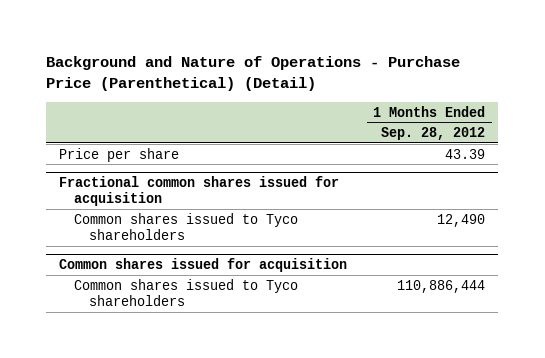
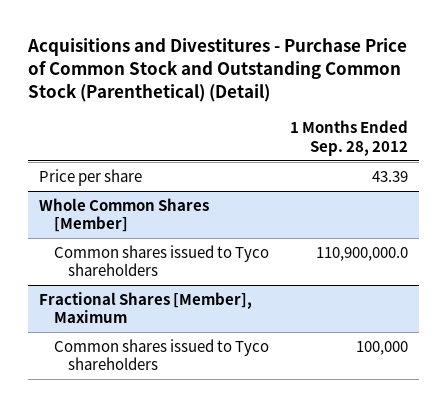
[46,56,461,92] Background and Nature of Operations - Purchase Price (Parenthetical) (Detail) -> [27,37,408,103] Acquisitions and Divestitures - Purchase Price of Common Stock and Outstanding Common Stock (Parenthetical) (Detail)
[59,175,340,207] Fractional common shares issued for acquisition -> none
[59,257,348,272] Common shares issued for acquisition -> none
none -> [39,197,210,233] Whole Common Shares [Member]
[437,213,486,227] 12,490 -> [316,246,409,261] 110,900,000.0
none -> [39,291,253,324] Fractional Shares [Member], Maximum
[397,279,486,293] 110,886,444 -> [356,340,409,355] 100,000

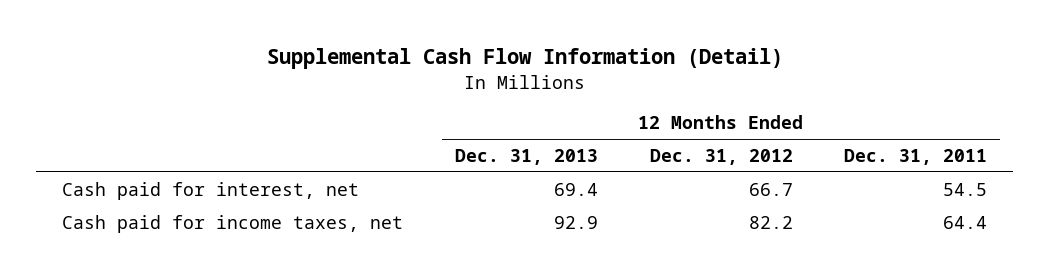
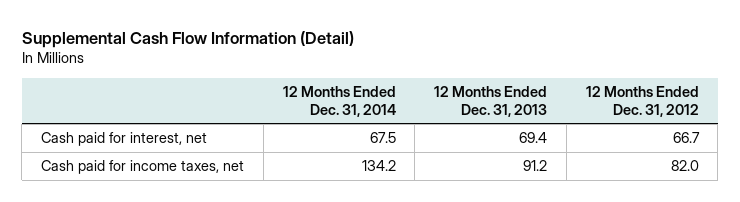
[844,148,988,165] Dec. 31, 2011 -> none
none -> [282,85,396,117] 12 Months Ended Dec. 31, 2014
[553,215,598,229] 92.9 -> [523,160,548,172] 91.2
[748,215,793,229] 82.2 -> [670,160,699,172] 82.0

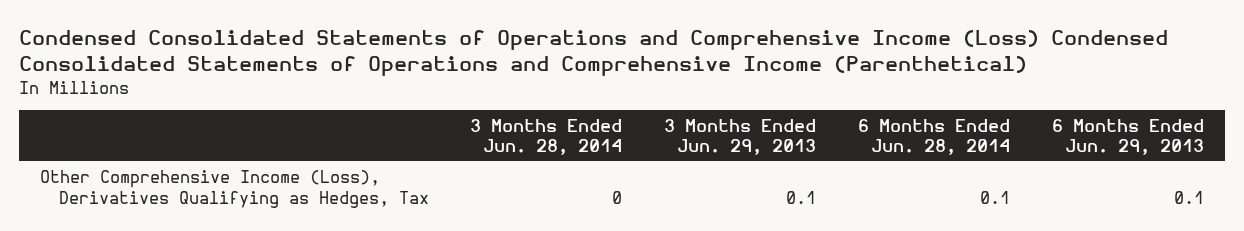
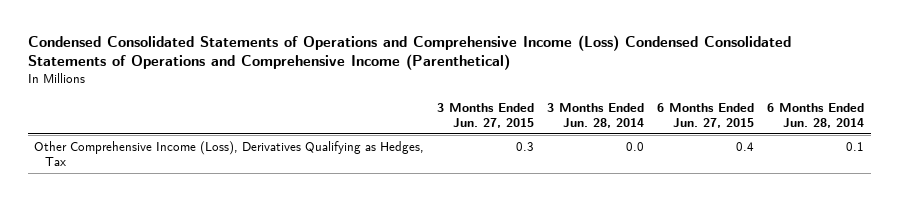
[664,118,817,156] 3 Months Ended Jun. 29, 2013 -> none
[1051,118,1204,156] 6 Months Ended Jun. 29, 2013 -> none
none -> [437,102,535,128] 3 Months Ended Jun. 27, 2015
none -> [657,102,755,128] 6 Months Ended Jun. 27, 2015
[612,190,623,204] 0 -> [626,141,645,151] 0.0

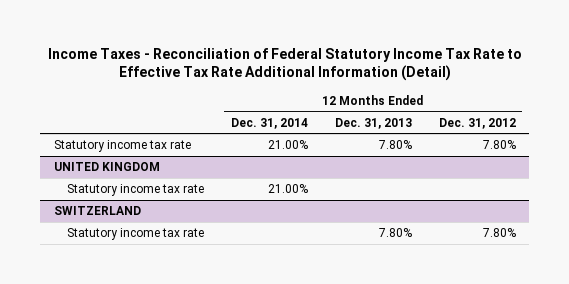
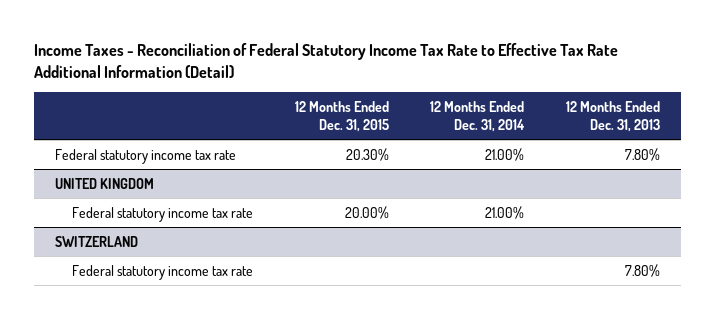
[438,117,516,129] Dec. 31, 2012 -> none
none -> [294,101,389,132] 12 Months Ended Dec. 31, 2015
[53,140,191,153] Statutory income tax rate -> [55,148,237,164] Federal statutory income tax rate
[67,184,205,197] Statutory income tax rate -> [72,206,254,222] Federal statutory income tax rate
[67,228,205,241] Statutory income tax rate -> [72,264,254,280] Federal statutory income tax rate

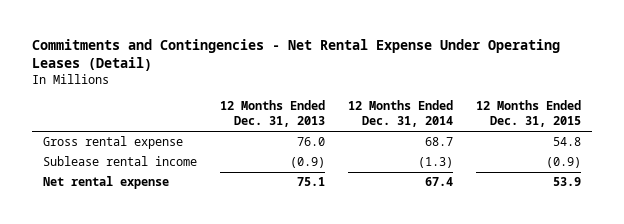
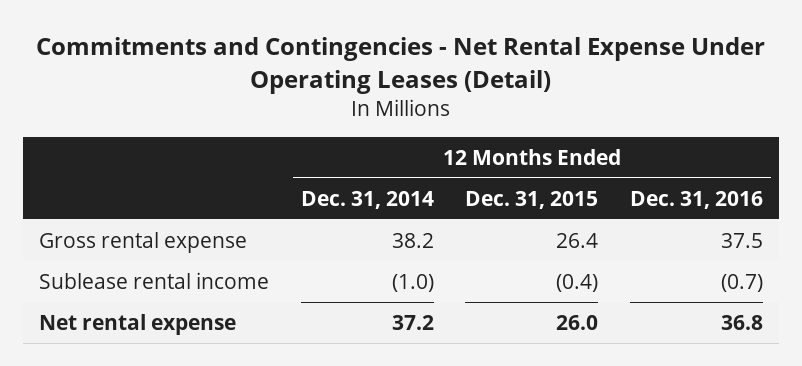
[219,100,325,128] 12 Months Ended Dec. 31, 2013 -> none
none -> [630,190,764,209] Dec. 31, 2016
[424,137,453,147] 68.7 -> [391,232,434,248] 38.2
[552,137,581,147] 54.8 -> [556,232,599,248] 26.4
[417,157,453,169] (1.3) -> [391,273,434,292] (1.0)
[545,157,581,169] (0.9) -> [556,273,599,292] (0.4)
[424,177,453,187] 67.4 -> [391,314,434,330] 37.2
[552,177,581,187] 53.9 -> [556,314,599,330] 26.0

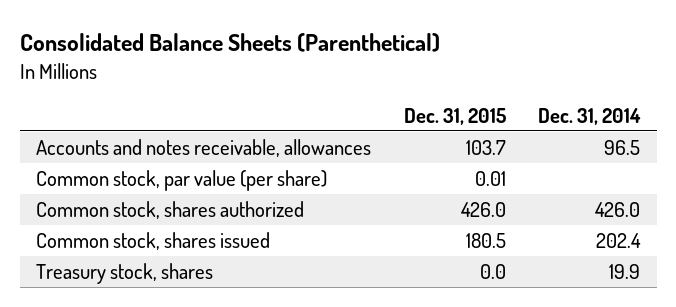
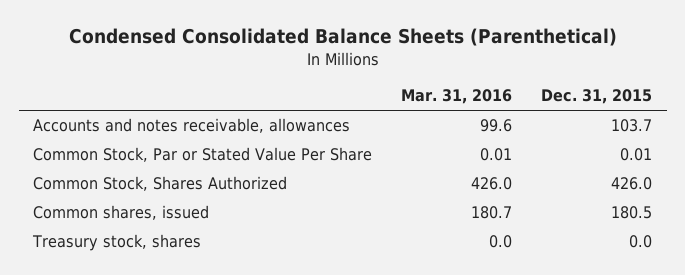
[19,33,440,53] Consolidated Balance Sheets (Parenthetical) -> [68,28,617,47] Condensed Consolidated Balance Sheets (Parenthetical)
[538,107,642,125] Dec. 31, 2014 -> none
none -> [401,89,513,105] Mar. 31, 2016
[35,169,327,191] Common stock, par value (per share) -> [33,147,373,163] Common Stock, Par or Stated Value Per Share
[35,200,304,219] Common stock, shares authorized -> [33,176,288,192] Common Stock, Shares Authorized
[35,231,270,250] Common stock, shares issued -> [33,205,210,221] Common shares, issued

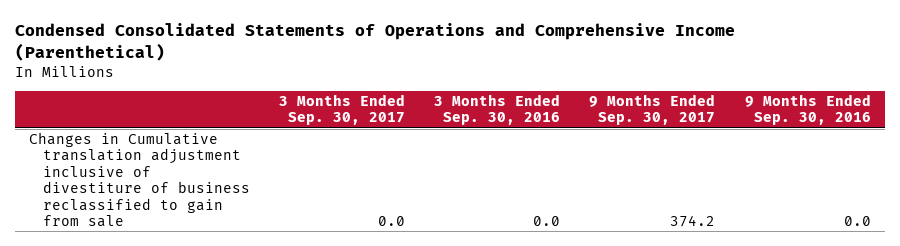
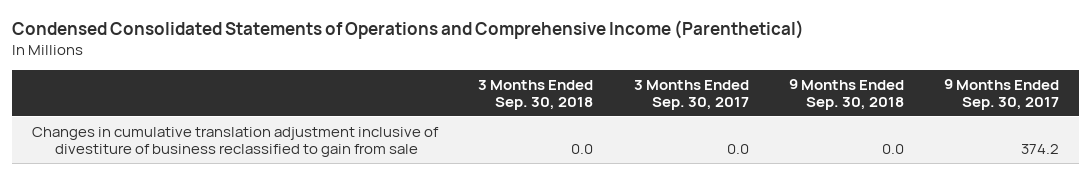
[434,93,561,126] 3 Months Ended Sep. 30, 2016 -> none
[744,93,871,126] 9 Months Ended Sep. 30, 2016 -> none
none -> [478,79,594,110] 3 Months Ended Sep. 30, 2018
none -> [788,78,904,110] 9 Months Ended Sep. 30, 2018
[29,132,251,227] Changes in Cumulative translation adjustment inclusive of divestiture of business reclassified to gain from sale -> [32,126,440,157] Changes in cumulative translation adjustment inclusive of divestiture of business reclassified to gain from sale

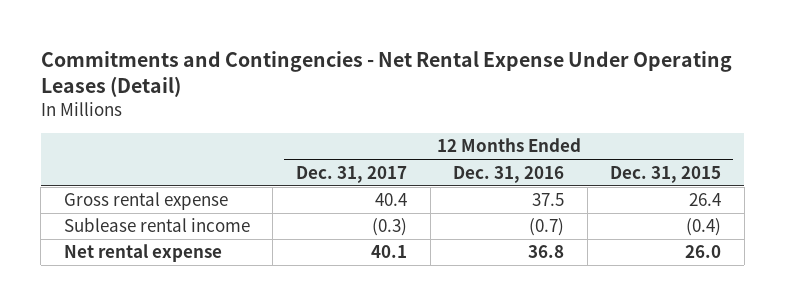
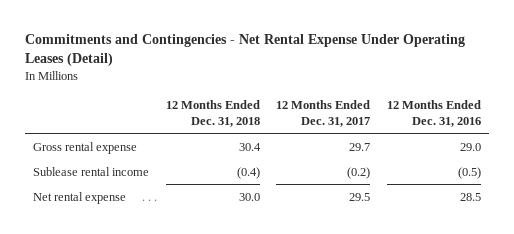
[610,165,722,183] Dec. 31, 2015 -> none
none -> [165,99,260,127] 12 Months Ended Dec. 31, 2018
[374,193,407,207] 40.4 -> [349,142,371,151] 29.7
[532,193,565,207] 37.5 -> [459,142,481,151] 29.0
[371,218,407,237] (0.3) -> [347,166,371,179] (0.2)
[529,218,565,237] (0.7) -> [457,166,481,179] (0.5)
[370,245,407,259] 40.1 -> [349,192,371,201] 29.5
[528,245,565,259] 36.8 -> [459,192,481,201] 28.5

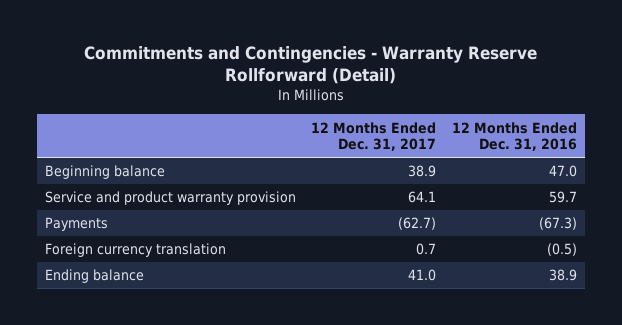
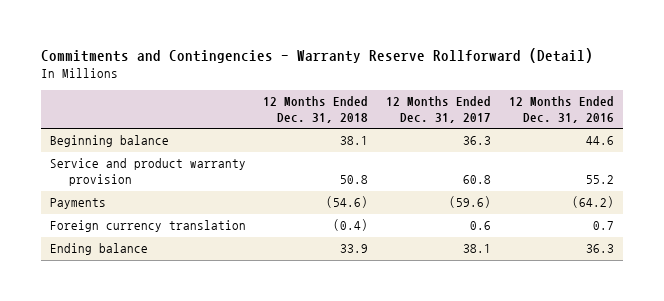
none -> [263,96,369,123] 12 Months Ended Dec. 31, 2018
[408,165,437,178] 38.9 -> [463,136,492,146] 36.3
[549,165,578,178] 47.0 -> [586,136,615,146] 44.6
[408,191,437,204] 64.1 -> [463,175,492,185] 60.8
[549,191,578,204] 59.7 -> [586,175,615,185] 55.2
[398,217,437,231] (62.7) -> [449,196,492,209] (59.6)
[539,217,578,231] (67.3) -> [572,196,615,209] (64.2)
[416,243,437,256] 0.7 -> [470,221,492,231] 0.6
[547,243,578,257] (0.5) -> [593,221,615,231] 0.7
[408,269,437,282] 41.0 -> [463,244,492,254] 38.1
[549,269,578,282] 38.9 -> [586,244,615,254] 36.3

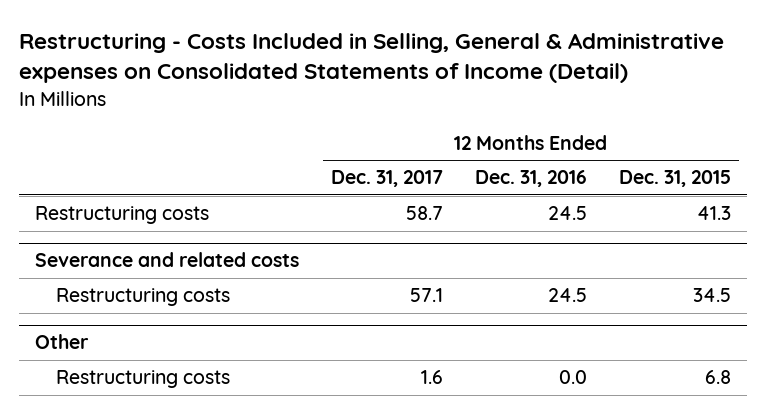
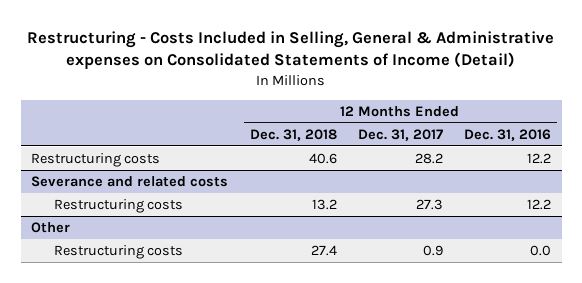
[619,170,732,188] Dec. 31, 2015 -> none
none -> [249,128,337,141] Dec. 31, 2018
[405,206,443,221] 58.7 -> [414,153,443,165] 28.2
[547,206,587,221] 24.5 -> [527,153,552,165] 12.2
[409,288,443,303] 57.1 -> [415,199,443,211] 27.3
[547,288,587,303] 24.5 -> [527,199,552,211] 12.2
[420,370,443,385] 1.6 -> [422,245,443,257] 0.9

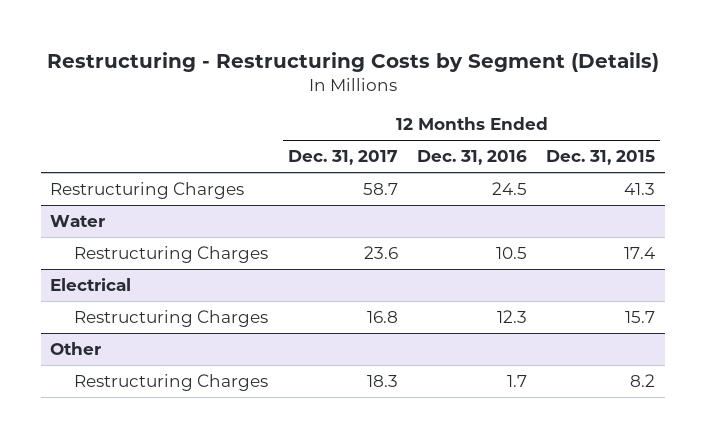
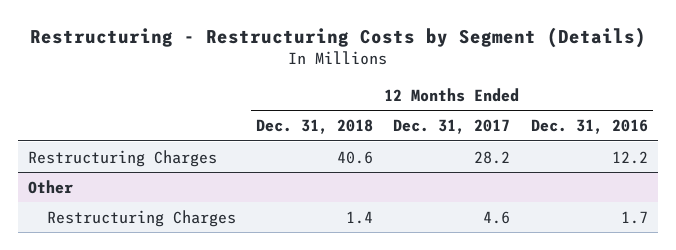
[546,150,656,166] Dec. 31, 2015 -> none
none -> [256,119,374,135] Dec. 31, 2018
[50,215,106,228] Water -> none
[74,246,269,264] Restructuring Charges -> none
[50,278,132,292] Electrical -> none
[74,310,269,328] Restructuring Charges -> none
[362,183,398,196] 58.7 -> [474,150,511,164] 28.2
[492,182,528,196] 24.5 -> [611,150,648,164] 12.2
[366,375,398,388] 18.3 -> [483,210,511,224] 4.6

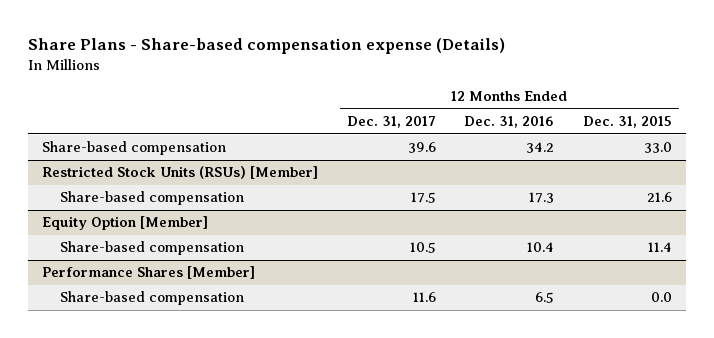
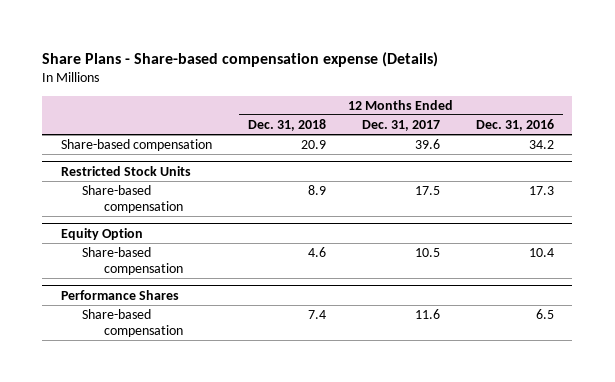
[582,116,672,129] Dec. 31, 2015 -> none
none -> [247,118,326,131] Dec. 31, 2018
[42,166,319,180] Restricted Stock Units (RSUs) [Member] -> [60,165,191,176] Restricted Stock Units
[42,216,209,231] Equity Option [Member] -> [60,227,143,240] Equity Option
[42,266,256,280] Performance Shares [Member] -> [60,289,179,300] Performance Shares

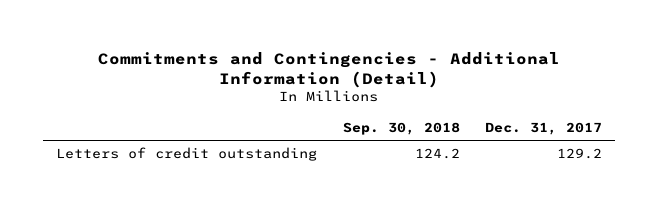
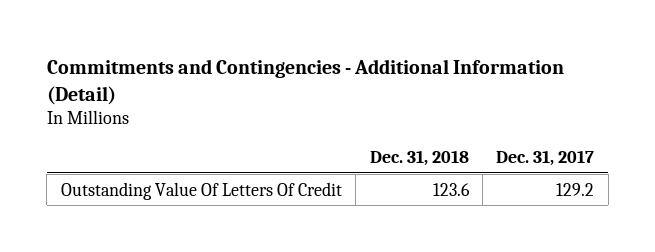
[342,121,460,135] Sep. 30, 2018 -> none
none -> [369,150,469,167] Dec. 31, 2018
[56,147,318,162] Letters of credit outstanding -> [60,181,342,200] Outstanding Value Of Letters Of Credit

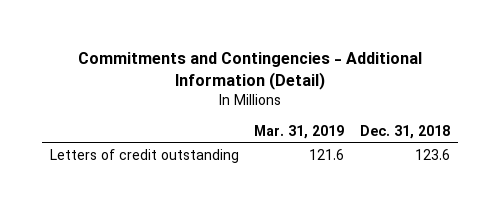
[496,150,595,167] Dec. 31, 2017 -> none
none -> [254,124,345,139] Mar. 31, 2019
[60,181,342,200] Outstanding Value Of Letters Of Credit -> [49,148,239,163] Letters of credit outstanding

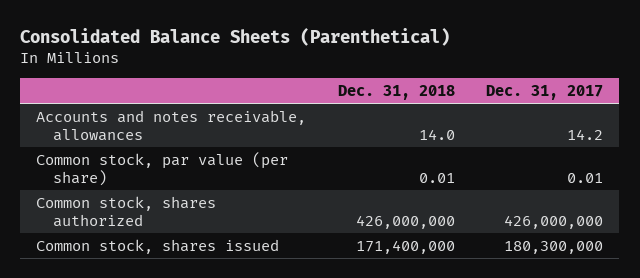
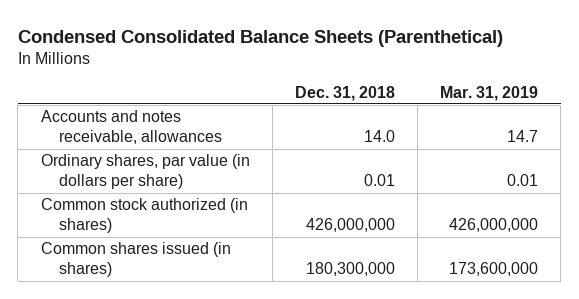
[20,28,451,47] Consolidated Balance Sheets (Parenthetical) -> [17,29,503,47] Condensed Consolidated Balance Sheets (Parenthetical)
[486,84,604,100] Dec. 31, 2017 -> none
none -> [439,85,538,101] Mar. 31, 2019
[36,151,289,186] Common stock, par value (per share) -> [40,154,250,190] Ordinary shares, par value (in dollars per share)
[36,195,217,227] Common stock, shares authorized -> [40,198,248,234] Common stock authorized (in shares)
[36,238,280,254] Common stock, shares issued -> [40,242,231,278] Common shares issued (in shares)
[355,239,455,254] 171,400,000 -> [305,262,395,277] 180,300,000

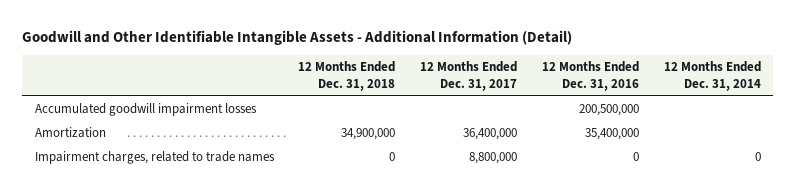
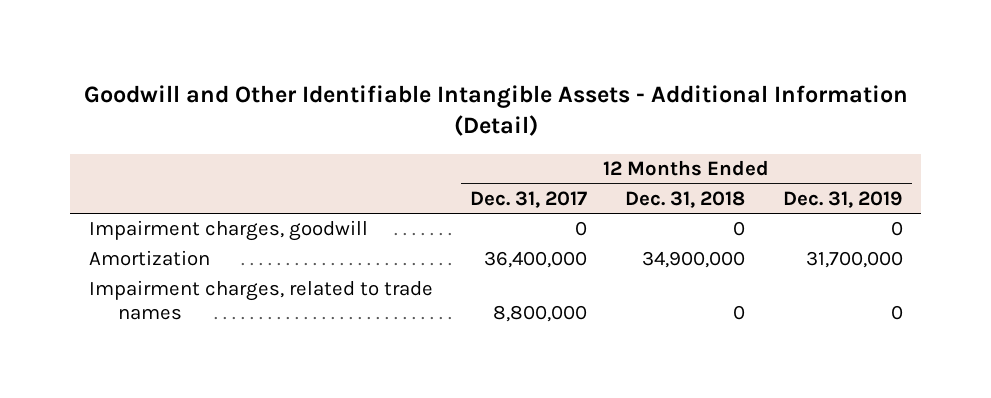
[541,61,639,92] 12 Months Ended Dec. 31, 2016 -> none
[663,61,761,92] 12 Months Ended Dec. 31, 2014 -> none
none -> [782,190,903,208] Dec. 31, 2019
[34,103,257,117] Accumulated goodwill impairment losses -> none
none -> [88,220,368,242] Impairment charges, goodwill

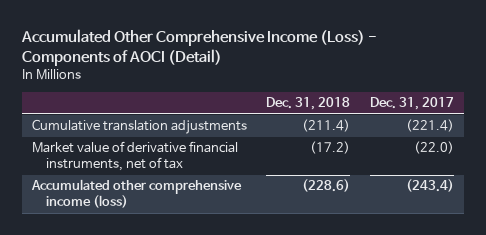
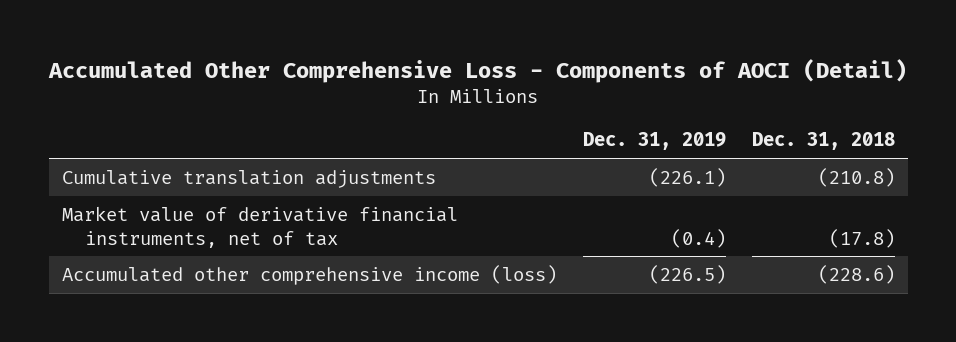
[20,28,377,66] Accumulated Other Comprehensive Income (Loss) - Components of AOCI (Detail) -> [48,58,908,83] Accumulated Other Comprehensive Loss - Components of AOCI (Detail)
[370,97,455,111] Dec. 31, 2017 -> none
none -> [582,132,726,151] Dec. 31, 2019
[302,119,351,133] (211.4) -> [817,167,895,187] (210.8)
[310,141,351,155] (17.2) -> [828,228,895,248] (17.8)

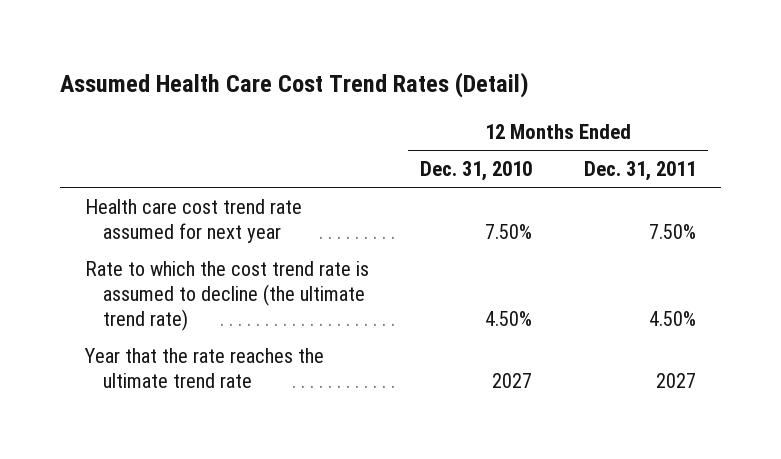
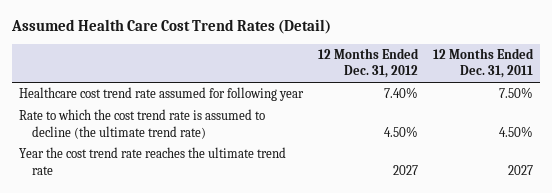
[420,161,533,182] Dec. 31, 2010 -> none
none -> [317,48,419,79] 12 Months Ended Dec. 31, 2012
[85,199,303,243] Health care cost trend rate assumed for next year -> [19,87,305,102] Healthcare cost trend rate assumed for following year
[84,348,325,388] Year that the rate reaches the ultimate trend rate -> [19,147,287,175] Year the cost trend rate reaches the ultimate trend rate

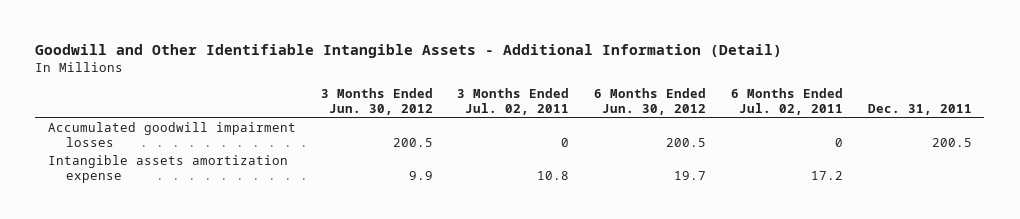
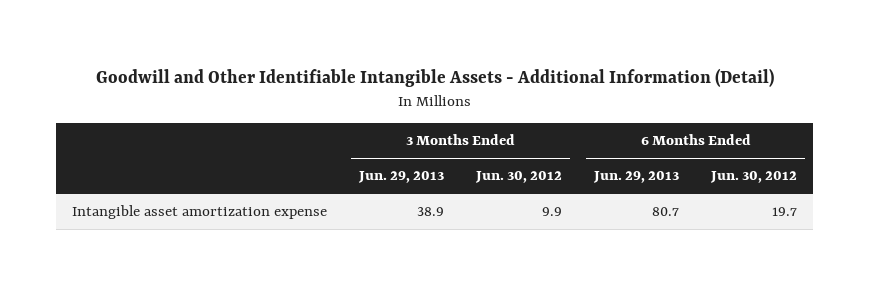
[457,87,570,115] 3 Months Ended Jul. 02, 2011 -> none
[730,87,843,115] 6 Months Ended Jul. 02, 2011 -> none
[867,103,972,115] Dec. 31, 2011 -> none
none -> [358,171,445,184] Jun. 29, 2013
none -> [593,171,680,184] Jun. 29, 2013
[47,121,296,147] Accumulated goodwill impairment losses -> none
[47,154,288,183] Intangible assets amortization expense -> [71,205,327,220] Intangible asset amortization expense

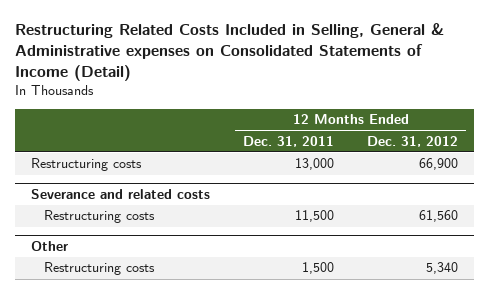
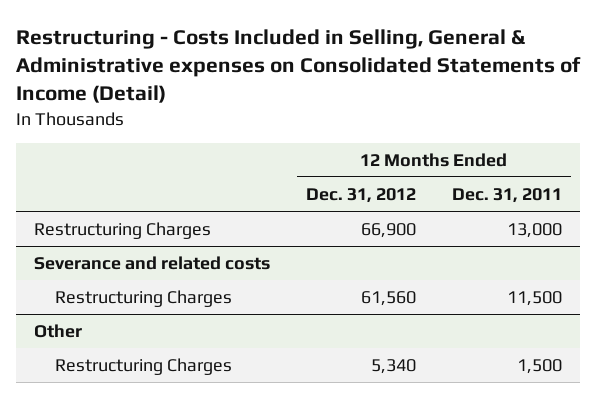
[14,23,444,82] Restructuring Related Costs Included in Selling, General & Administrative expenses on Consolidated Statements of Income (Detail) -> [15,28,581,104] Restructuring - Costs Included in Selling, General & Administrative expenses on Consolidated Statements of Income (Detail)
[31,158,143,172] Restructuring costs -> [33,221,211,239] Restructuring Charges
[43,210,155,224] Restructuring costs -> [54,289,232,307] Restructuring Charges
[43,262,155,276] Restructuring costs -> [54,357,232,375] Restructuring Charges

